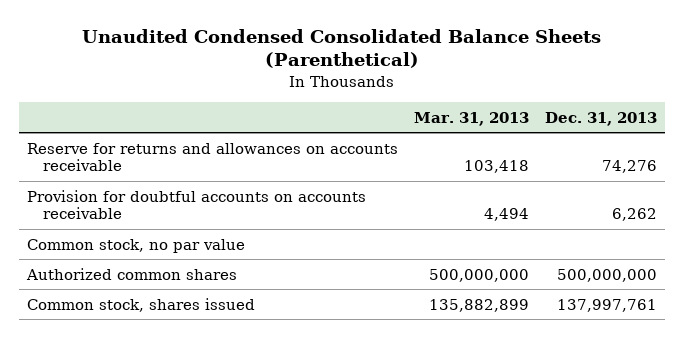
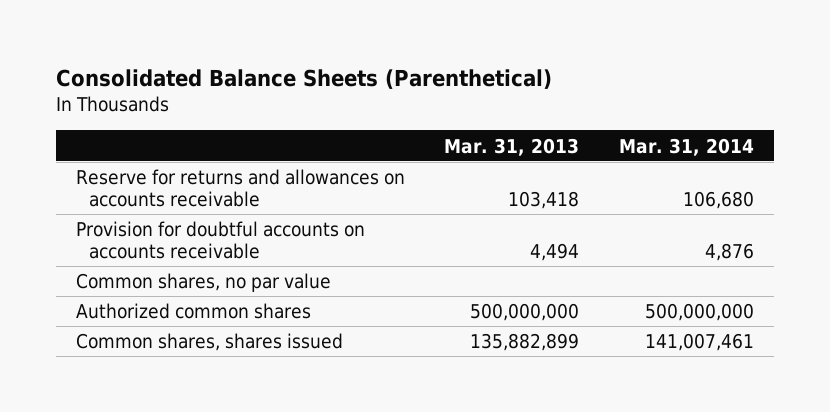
[81,28,601,69] Unaudited Condensed Consolidated Balance Sheets (Parenthetical) -> [55,68,552,89] Consolidated Balance Sheets (Parenthetical)
[544,111,657,126] Dec. 31, 2013 -> none
none -> [619,137,755,156] Mar. 31, 2014
[26,238,245,253] Common stock, no par value -> [75,273,331,293] Common shares, no par value
[26,297,255,312] Common stock, shares issued -> [75,333,343,352] Common shares, shares issued

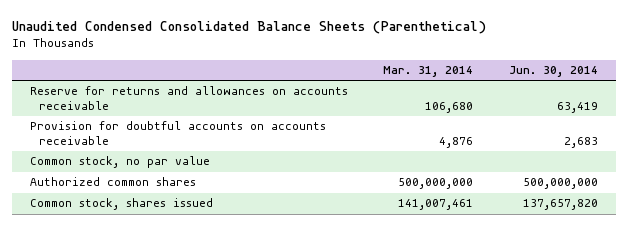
[55,68,552,89] Consolidated Balance Sheets (Parenthetical) -> [11,20,486,34] Unaudited Condensed Consolidated Balance Sheets (Parenthetical)
[444,137,580,156] Mar. 31, 2013 -> none
none -> [509,66,599,78] Jun. 30, 2014
[75,273,331,293] Common shares, no par value -> [29,156,210,169] Common stock, no par value
[75,333,343,352] Common shares, shares issued -> [29,198,213,211] Common stock, shares issued

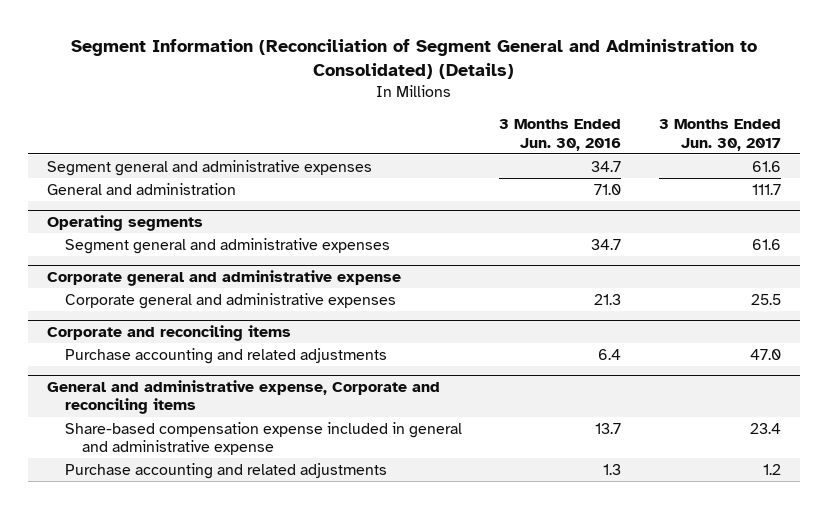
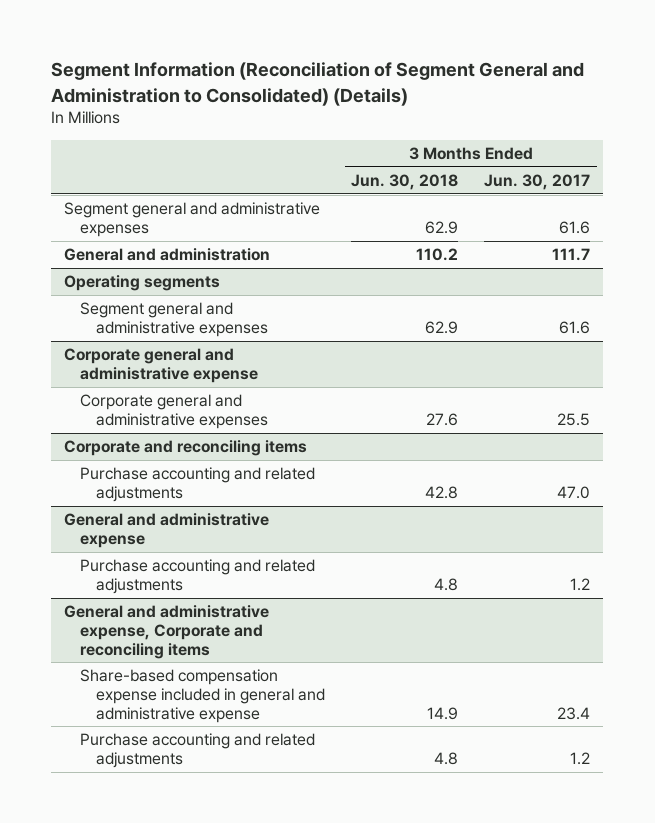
[499,119,622,151] 3 Months Ended Jun. 30, 2016 -> none
none -> [351,174,459,191] Jun. 30, 2018
none -> [64,513,270,548] General and administrative expense
none -> [80,559,316,594] Purchase accounting and related adjustments

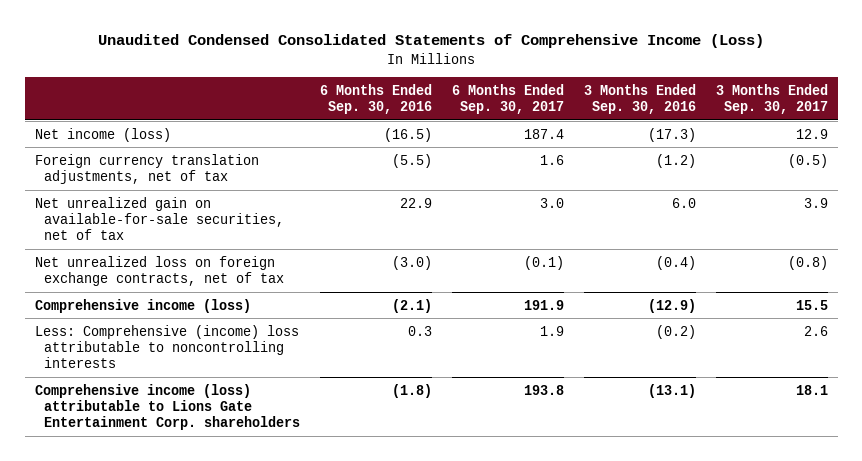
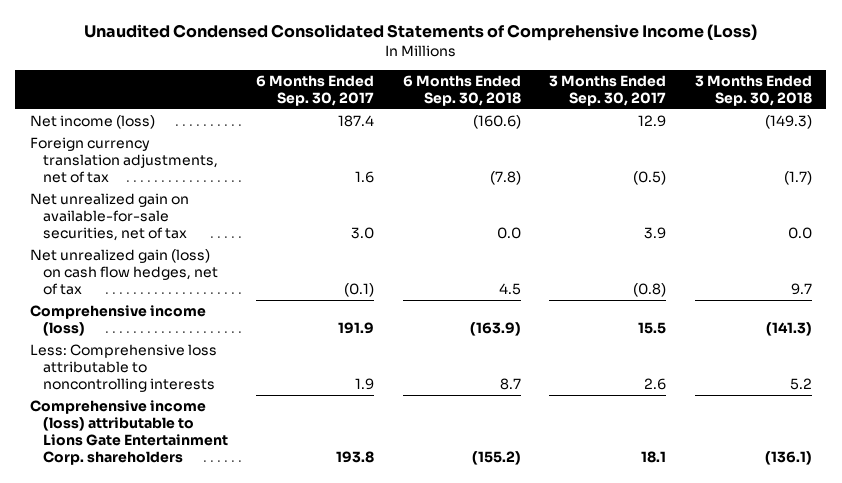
[320,83,433,114] 6 Months Ended Sep. 30, 2016 -> none
[583,83,696,114] 3 Months Ended Sep. 30, 2016 -> none
none -> [402,74,521,106] 6 Months Ended Sep. 30, 2018
none -> [695,74,813,106] 3 Months Ended Sep. 30, 2018
[34,255,285,286] Net unrealized loss on foreign exchange contracts, net of tax -> [29,249,218,296] Net unrealized gain (loss) on cash flow hedges, net of tax
[34,324,299,369] Less: Comprehensive (income) loss attributable to noncontrolling interests -> [29,344,217,393] Less: Comprehensive loss attributable to noncontrolling interests

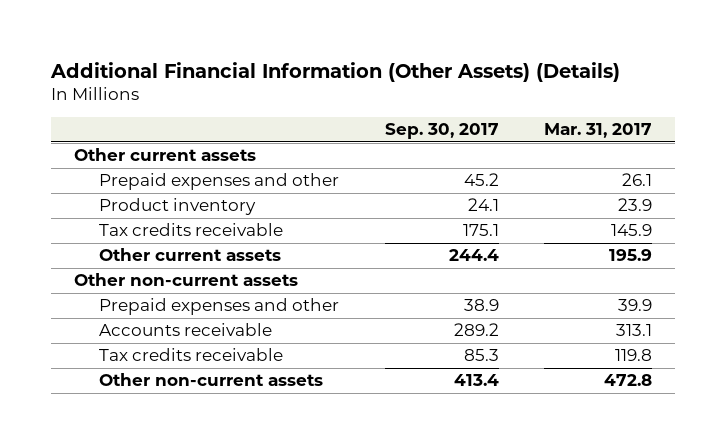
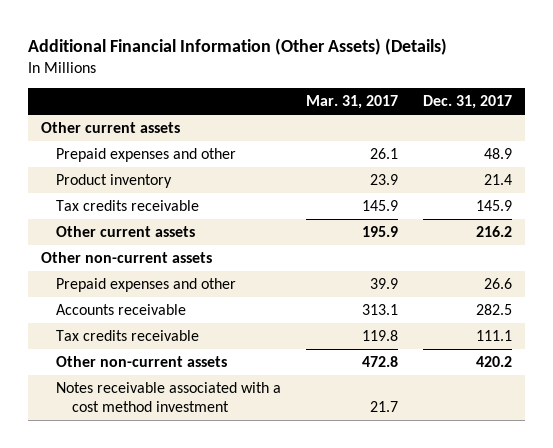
[384,123,499,140] Sep. 30, 2017 -> none
none -> [423,95,513,110] Dec. 31, 2017
none -> [56,381,282,412] Notes receivable associated with a cost method investment

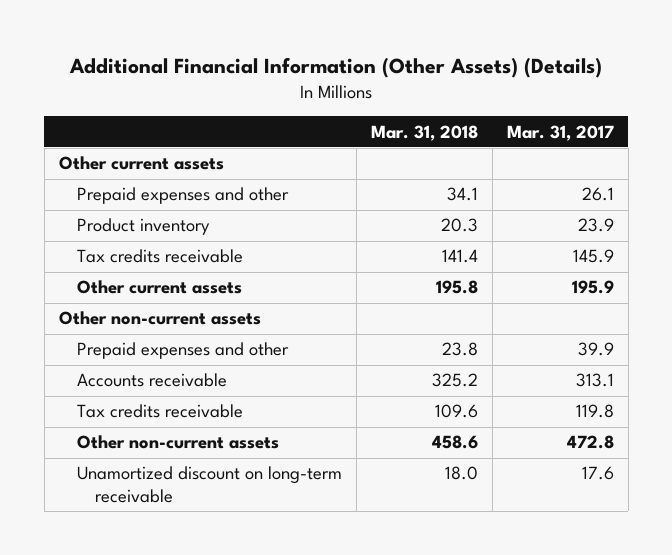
[423,95,513,110] Dec. 31, 2017 -> none
none -> [370,124,478,141] Mar. 31, 2018
[56,381,282,412] Notes receivable associated with a cost method investment -> none
none -> [76,466,342,504] Unamortized discount on long-term receivable

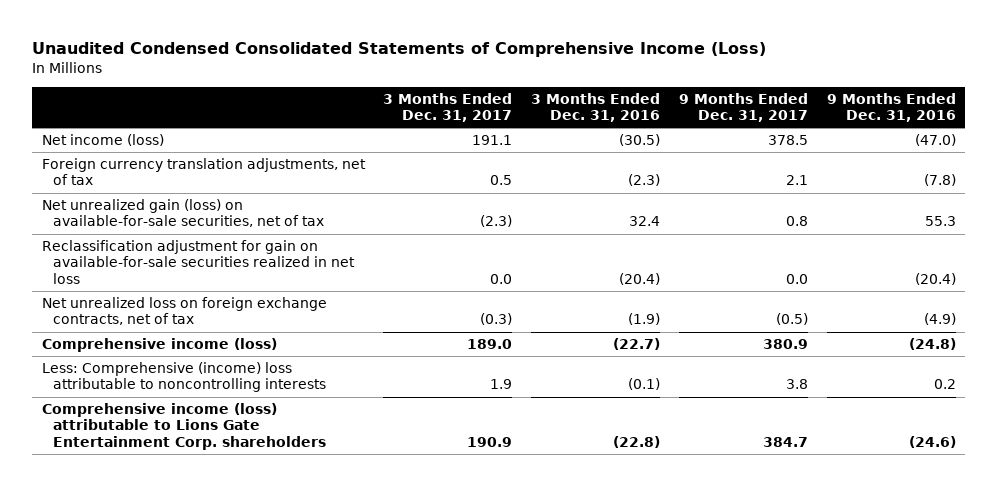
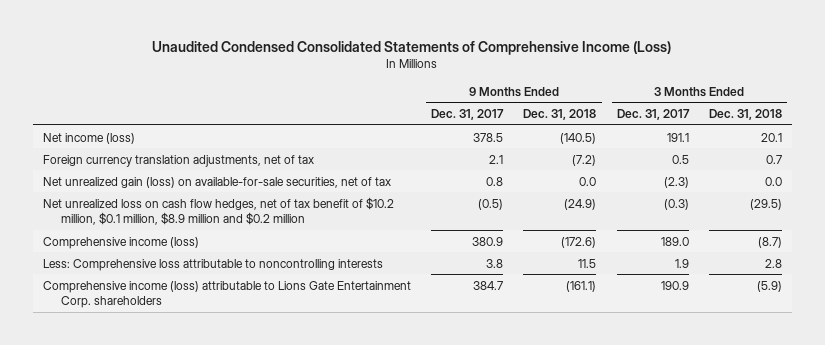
[531,92,661,122] 3 Months Ended Dec. 31, 2016 -> none
[826,92,956,122] 9 Months Ended Dec. 31, 2016 -> none
none -> [523,109,597,121] Dec. 31, 2018
none -> [708,109,782,121] Dec. 31, 2018
[41,240,355,284] Reclassification adjustment for gain on available-for-sale securities realized in net loss -> none
[41,297,327,326] Net unrealized loss on foreign exchange contracts, net of tax -> [43,196,395,226] Net unrealized loss on cash flow hedges, net of tax benefit of $10.2 million, $0.1 million, $8.9 million and $0.2 million
[41,362,326,393] Less: Comprehensive (income) loss attributable to noncontrolling interests -> [43,258,384,271] Less: Comprehensive loss attributable to noncontrolling interests

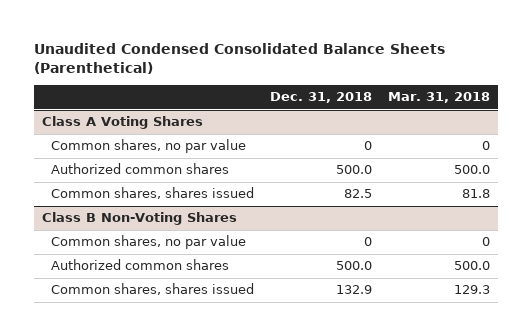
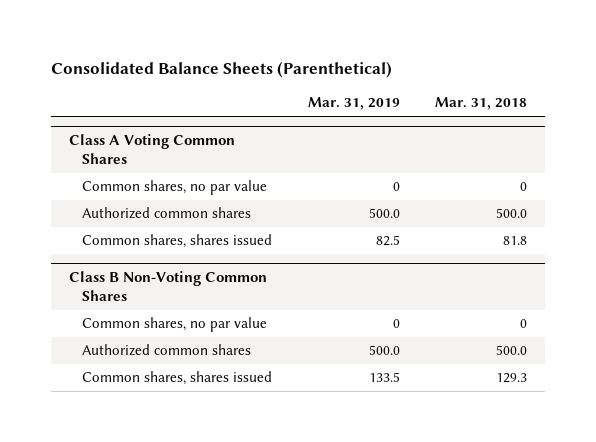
[34,42,446,74] Unaudited Condensed Consolidated Balance Sheets (Parenthetical) -> [50,60,392,78] Consolidated Balance Sheets (Parenthetical)
[269,92,372,104] Dec. 31, 2018 -> none
none -> [307,97,400,111] Mar. 31, 2019
[42,116,204,130] Class A Voting Shares -> [68,133,235,164] Class A Voting Common Shares
[42,212,238,226] Class B Non-Voting Shares -> [68,270,267,301] Class B Non-Voting Common Shares

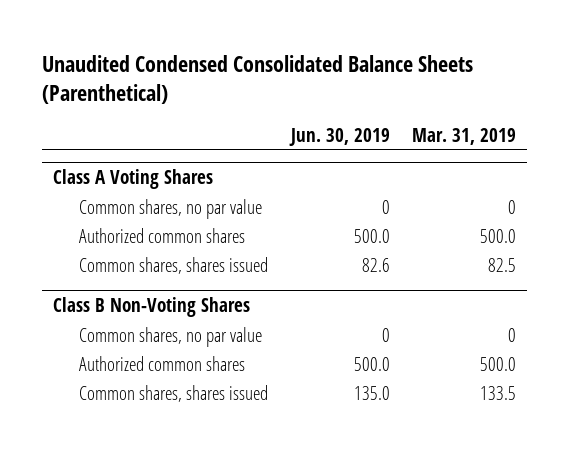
[50,60,392,78] Consolidated Balance Sheets (Parenthetical) -> [41,54,473,105] Unaudited Condensed Consolidated Balance Sheets (Parenthetical)
[435,97,528,111] Mar. 31, 2018 -> none
none -> [288,128,390,147] Jun. 30, 2019
[68,133,235,164] Class A Voting Common Shares -> [52,169,213,190] Class A Voting Shares
[68,270,267,301] Class B Non-Voting Common Shares -> [52,297,250,318] Class B Non-Voting Shares

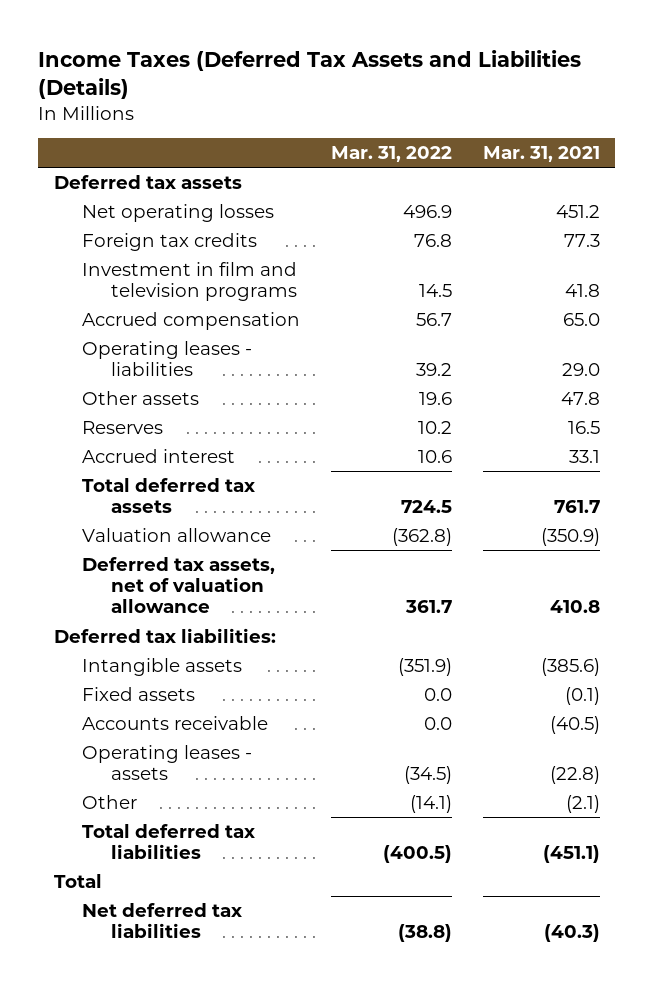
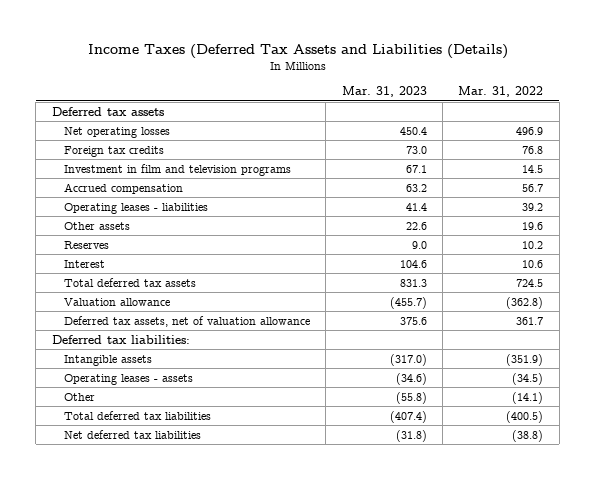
[482,146,600,163] Mar. 31, 2021 -> none
none -> [341,86,427,98] Mar. 31, 2023
[82,449,236,464] Accrued interest -> [63,259,105,268] Interest
[82,687,196,702] Fixed assets -> none
[82,716,269,731] Accounts receivable -> none
[53,874,102,889] Total -> none

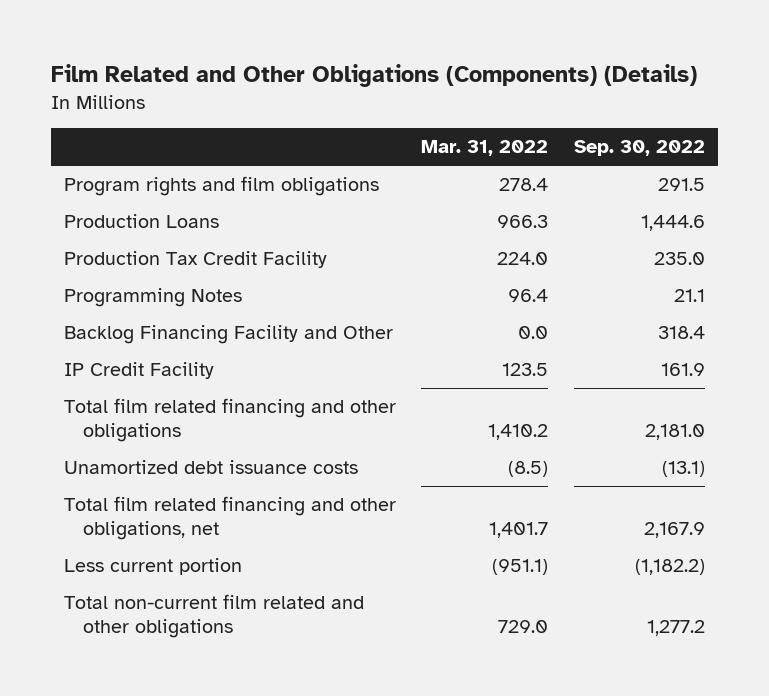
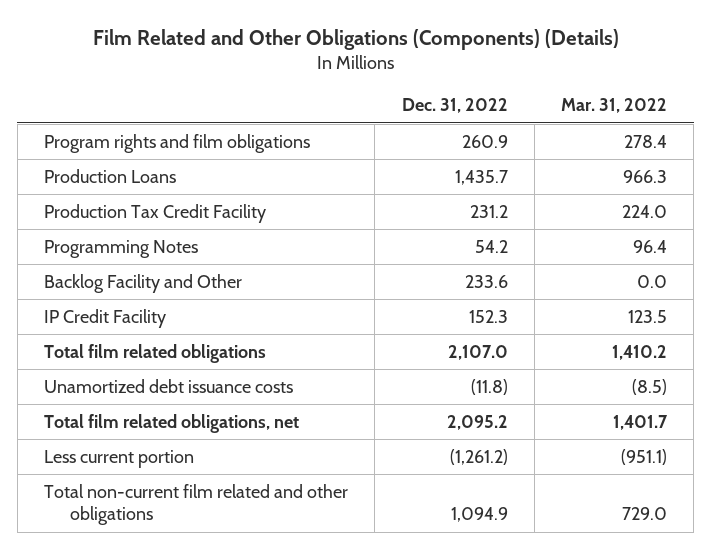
[573,140,705,157] Sep. 30, 2022 -> none
none -> [401,98,508,114] Dec. 31, 2022
[64,325,394,345] Backlog Financing Facility and Other -> [44,273,243,293] Backlog Facility and Other
[64,398,397,443] Total film related financing and other obligations -> [44,343,267,363] Total film related obligations
[64,496,397,541] Total film related financing and other obligations, net -> [44,413,300,433] Total film related obligations, net

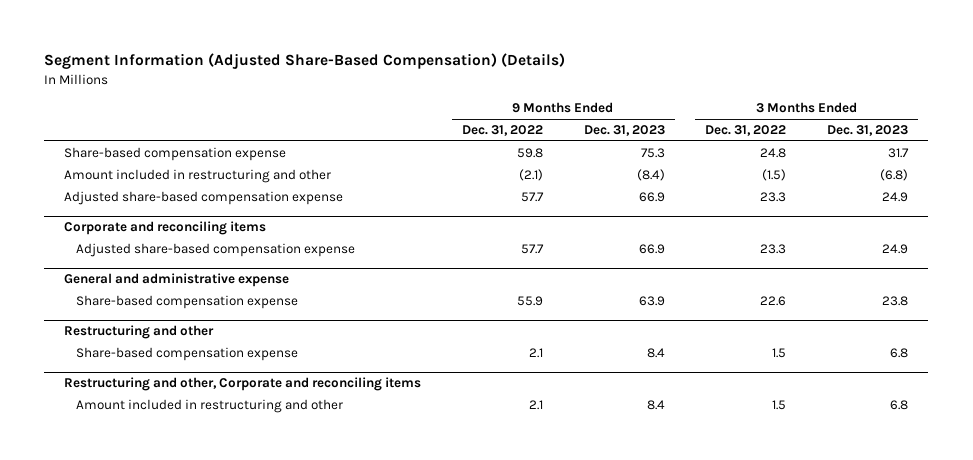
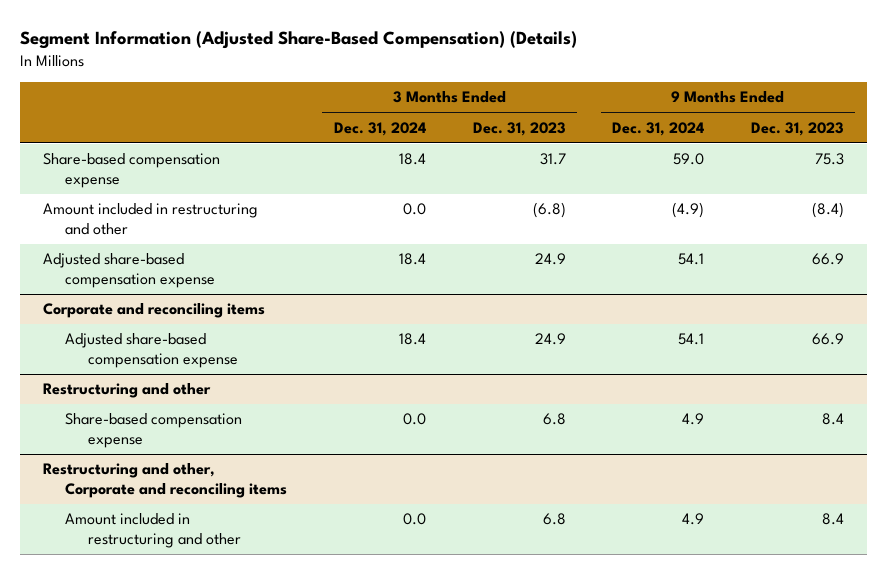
[462,125,544,137] Dec. 31, 2022 -> none
[705,125,787,137] Dec. 31, 2022 -> none
none -> [334,121,427,136] Dec. 31, 2024
none -> [612,121,705,136] Dec. 31, 2024
[64,273,290,288] General and administrative expense -> none
[75,295,298,310] Share-based compensation expense -> none

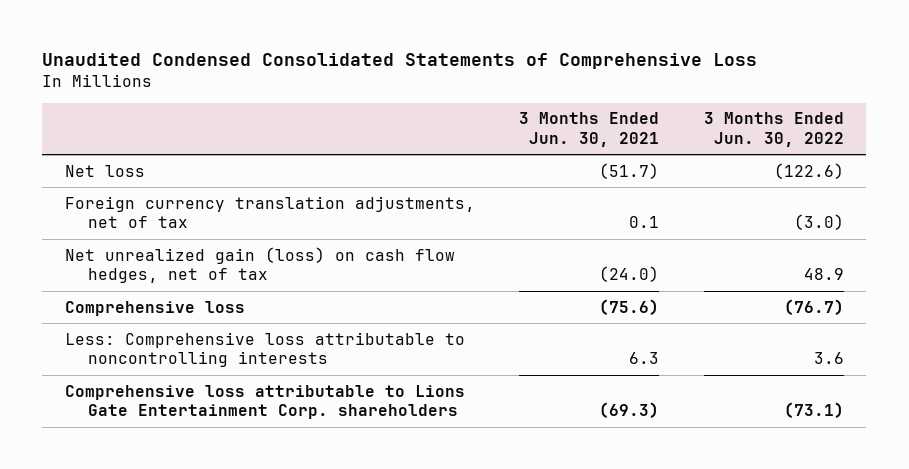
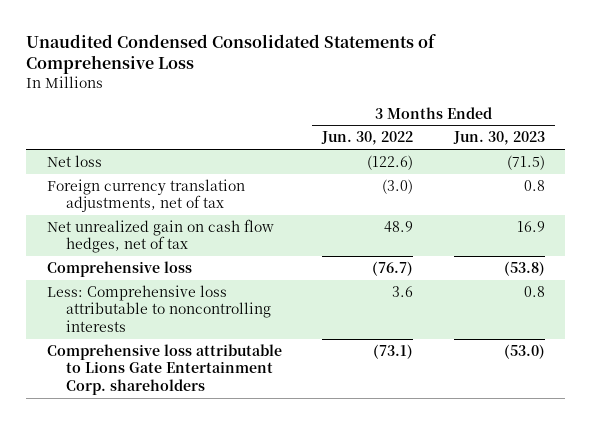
[519,112,660,147] 3 Months Ended Jun. 30, 2021 -> none
none -> [452,131,545,146] Jun. 30, 2023
[64,246,455,284] Net unrealized gain (loss) on cash flow hedges, net of tax -> [46,218,274,254] Net unrealized gain on cash flow hedges, net of tax

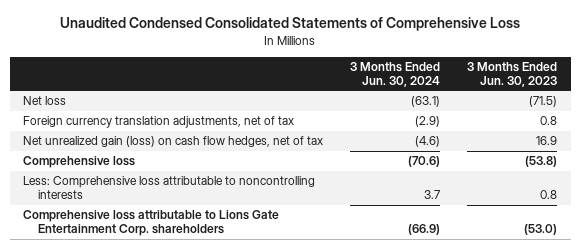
[321,131,414,146] Jun. 30, 2022 -> none
none -> [350,61,441,87] 3 Months Ended Jun. 30, 2024
[46,218,274,254] Net unrealized gain on cash flow hedges, net of tax -> [23,136,324,148] Net unrealized gain (loss) on cash flow hedges, net of tax

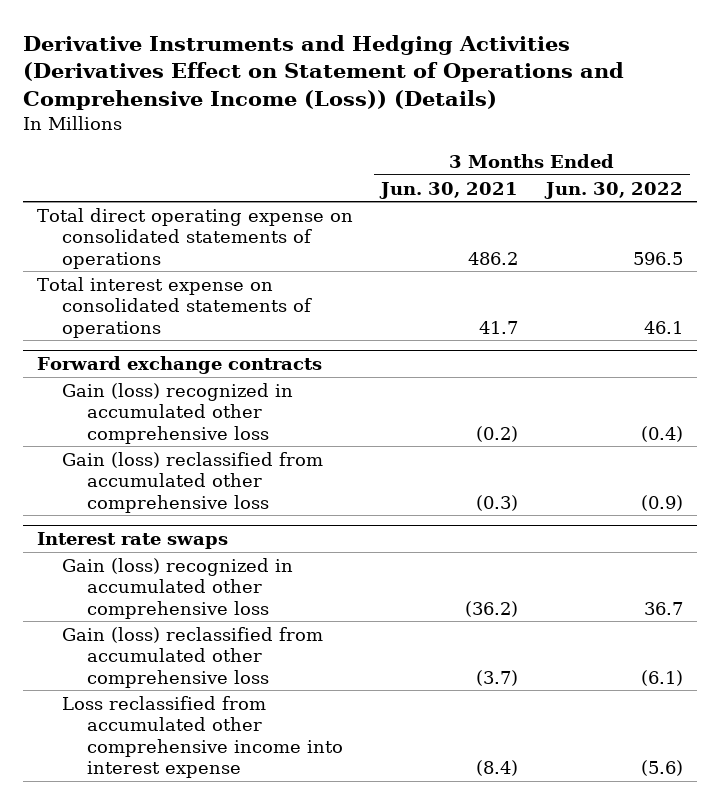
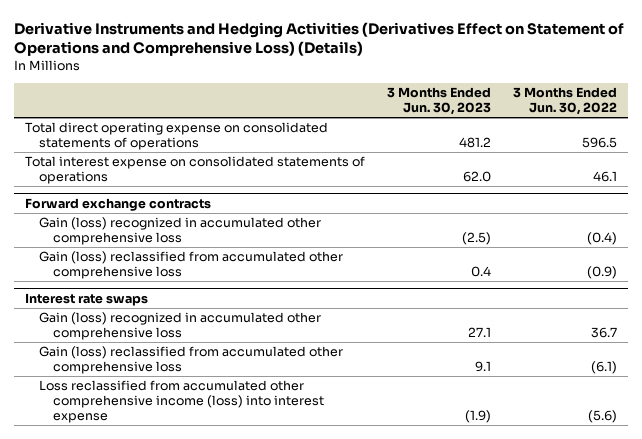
[22,34,624,111] Derivative Instruments and Hedging Activities (Derivatives Effect on Statement of Operations and Comprehensive Income (Loss)) (Details) -> [13,21,624,57] Derivative Instruments and Hedging Activities (Derivatives Effect on Statement of Operations and Comprehensive Loss) (Details)
[378,181,518,199] Jun. 30, 2021 -> none
none -> [386,87,491,116] 3 Months Ended Jun. 30, 2023
[61,695,343,778] Loss reclassified from accumulated other comprehensive income into interest expense -> [38,380,325,424] Loss reclassified from accumulated other comprehensive income (loss) into interest expense

